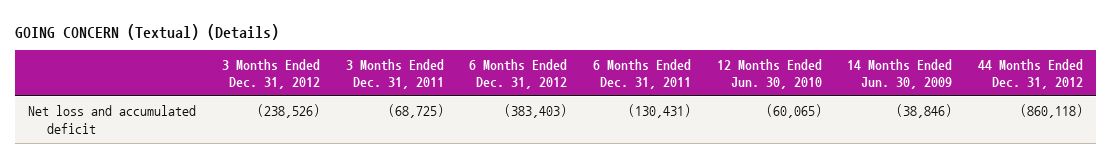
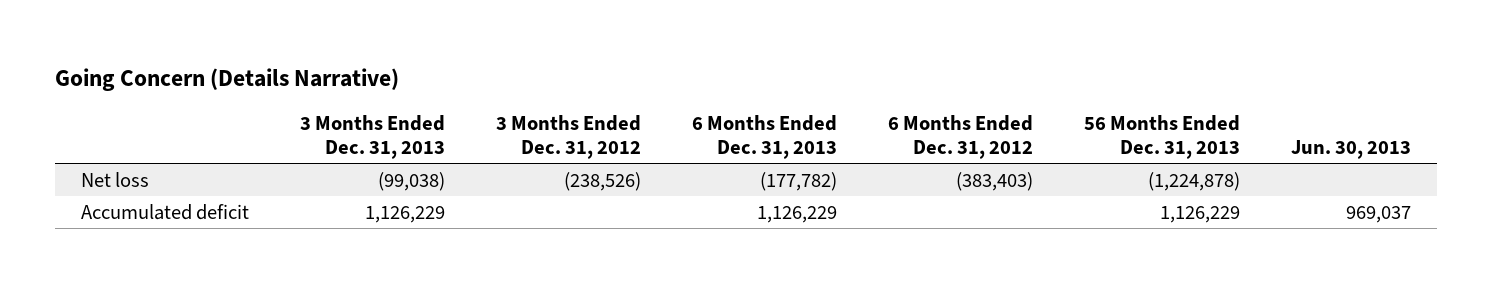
[15,23,280,40] GOING CONCERN (Textual) (Details) -> [55,68,400,92] Going Concern (Details Narrative)
[345,58,444,90] 3 Months Ended Dec. 31, 2011 -> none
[592,58,691,90] 6 Months Ended Dec. 31, 2011 -> none
[716,58,822,90] 12 Months Ended Jun. 30, 2010 -> none
[847,58,953,90] 14 Months Ended Jun. 30, 2009 -> none
[977,58,1083,90] 44 Months Ended Dec. 31, 2012 -> none
none -> [299,114,445,159] 3 Months Ended Dec. 31, 2013
none -> [691,114,837,159] 6 Months Ended Dec. 31, 2013
none -> [1083,114,1240,159] 56 Months Ended Dec. 31, 2013
none -> [1291,139,1412,159] Jun. 30, 2013
[28,105,197,135] Net loss and accumulated deficit -> [80,171,149,187] Net loss
none -> [80,203,249,220] Accumulated deficit

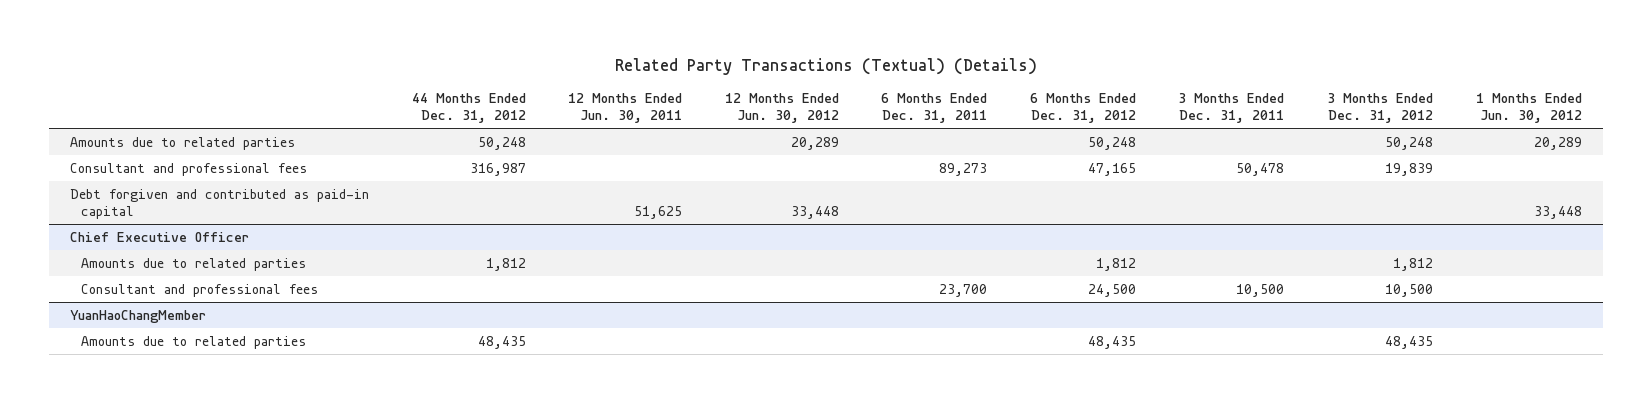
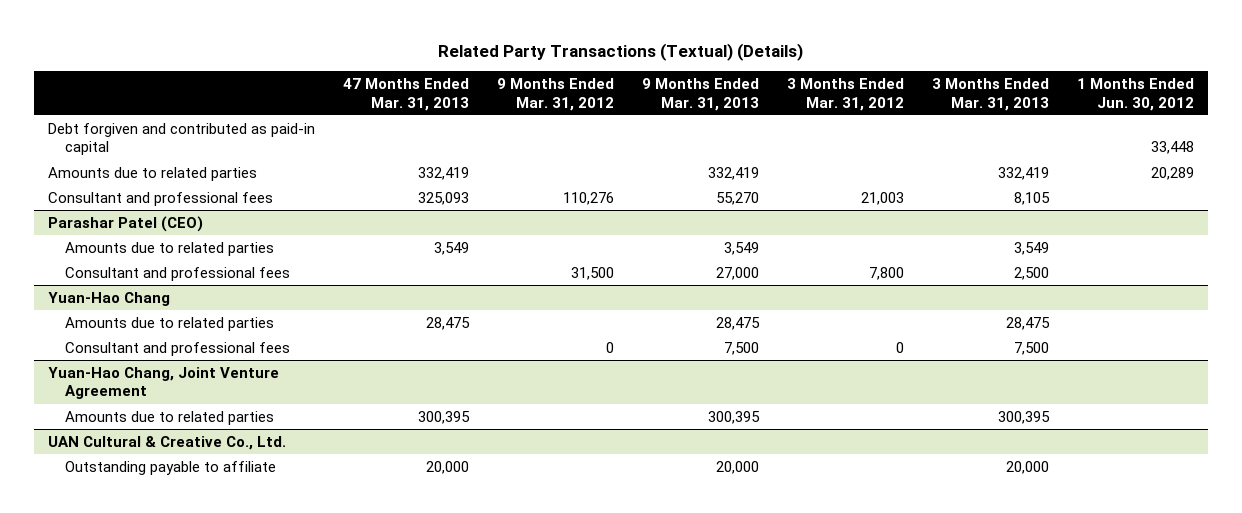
[411,93,526,124] 44 Months Ended Dec. 31, 2012 -> none
[568,93,683,124] 12 Months Ended Jun. 30, 2011 -> none
[724,93,839,124] 12 Months Ended Jun. 30, 2012 -> none
[881,93,988,124] 6 Months Ended Dec. 31, 2011 -> none
[1029,93,1136,124] 6 Months Ended Dec. 31, 2012 -> none
[1178,93,1285,124] 3 Months Ended Dec. 31, 2011 -> none
[1327,93,1434,124] 3 Months Ended Dec. 31, 2012 -> none
none -> [342,78,469,111] 47 Months Ended Mar. 31, 2013
none -> [496,78,614,111] 9 Months Ended Mar. 31, 2012
none -> [641,78,759,111] 9 Months Ended Mar. 31, 2013
none -> [787,78,905,111] 3 Months Ended Mar. 31, 2012
none -> [932,78,1050,111] 3 Months Ended Mar. 31, 2013
[70,189,370,220] Debt forgiven and contributed as paid-in capital -> [47,122,315,156] Debt forgiven and contributed as paid-in capital
[70,232,250,243] Chief Executive Officer -> none
[80,258,306,272] Amounts due to related parties -> none
[80,284,318,298] Consultant and professional fees -> none
[70,310,207,324] YuanHaoChangMember -> none
[80,336,306,350] Amounts due to related parties -> none
none -> [47,215,203,232] Parashar Patel (CEO)
none -> [65,241,275,256] Amounts due to related parties
none -> [65,266,291,281] Consultant and professional fees
none -> [47,291,170,306] Yuan-Hao Chang
none -> [65,316,275,331] Amounts due to related parties
none -> [65,341,291,356] Consultant and professional fees
none -> [47,366,279,400] Yuan-Hao Chang, Joint Venture Agreement
none -> [65,410,275,425] Amounts due to related parties
none -> [47,435,286,450] UAN Cultural & Creative Co., Ltd.
none -> [65,460,277,475] Outstanding payable to affiliate

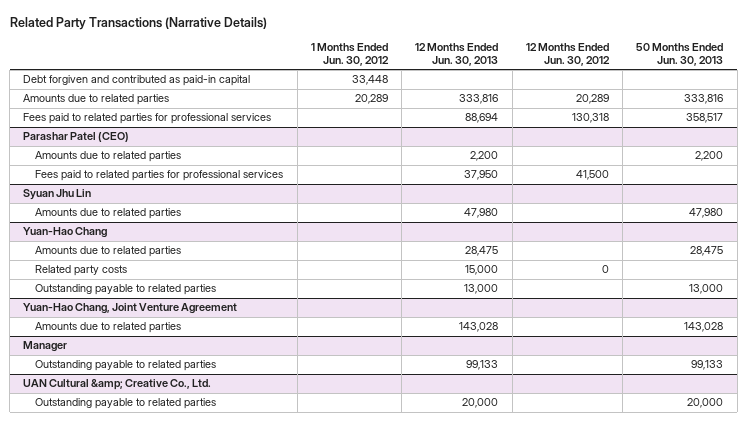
[437,42,803,61] Related Party Transactions (Textual) (Details) -> [9,16,267,30] Related Party Transactions (Narrative Details)
[342,78,469,111] 47 Months Ended Mar. 31, 2013 -> none
[496,78,614,111] 9 Months Ended Mar. 31, 2012 -> none
[641,78,759,111] 9 Months Ended Mar. 31, 2013 -> none
[787,78,905,111] 3 Months Ended Mar. 31, 2012 -> none
[932,78,1050,111] 3 Months Ended Mar. 31, 2013 -> none
none -> [415,43,499,66] 12 Months Ended Jun. 30, 2013
none -> [525,43,610,66] 12 Months Ended Jun. 30, 2012
none -> [636,43,724,66] 50 Months Ended Jun. 30, 2013
[47,191,273,206] Consultant and professional fees -> [23,113,272,125] Fees paid to related parties for professional services
[65,266,291,281] Consultant and professional fees -> [35,170,284,182] Fees paid to related parties for professional services
none -> [23,189,92,201] Syuan Jhu Lin
none -> [35,208,182,220] Amounts due to related parties
[65,341,291,356] Consultant and professional fees -> none
none -> [35,265,128,277] Related party costs
none -> [35,284,217,296] Outstanding payable to related parties
none -> [23,341,68,353] Manager
none -> [35,360,217,372] Outstanding payable to related parties
[47,435,286,450] UAN Cultural & Creative Co., Ltd. -> [23,379,212,391] UAN Cultural &amp; Creative Co., Ltd.
[65,460,277,475] Outstanding payable to affiliate -> [35,398,217,410] Outstanding payable to related parties

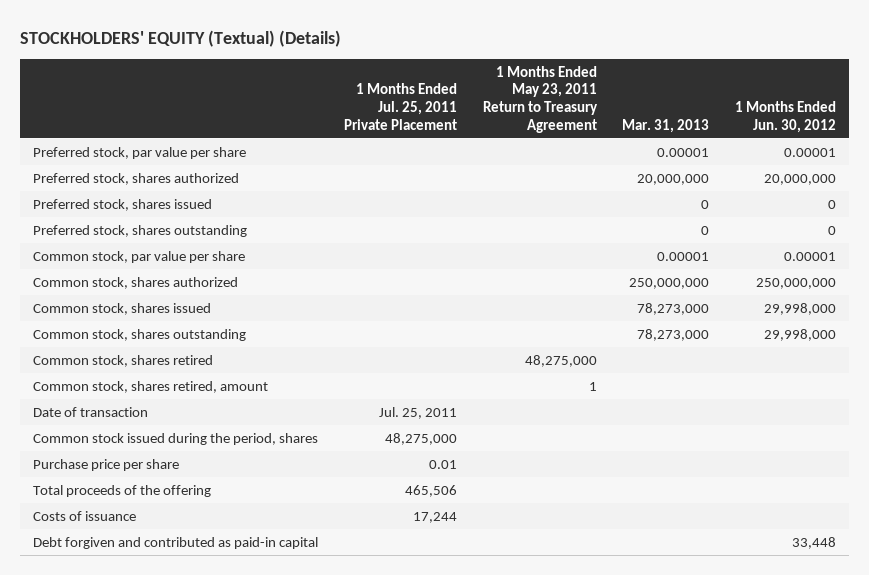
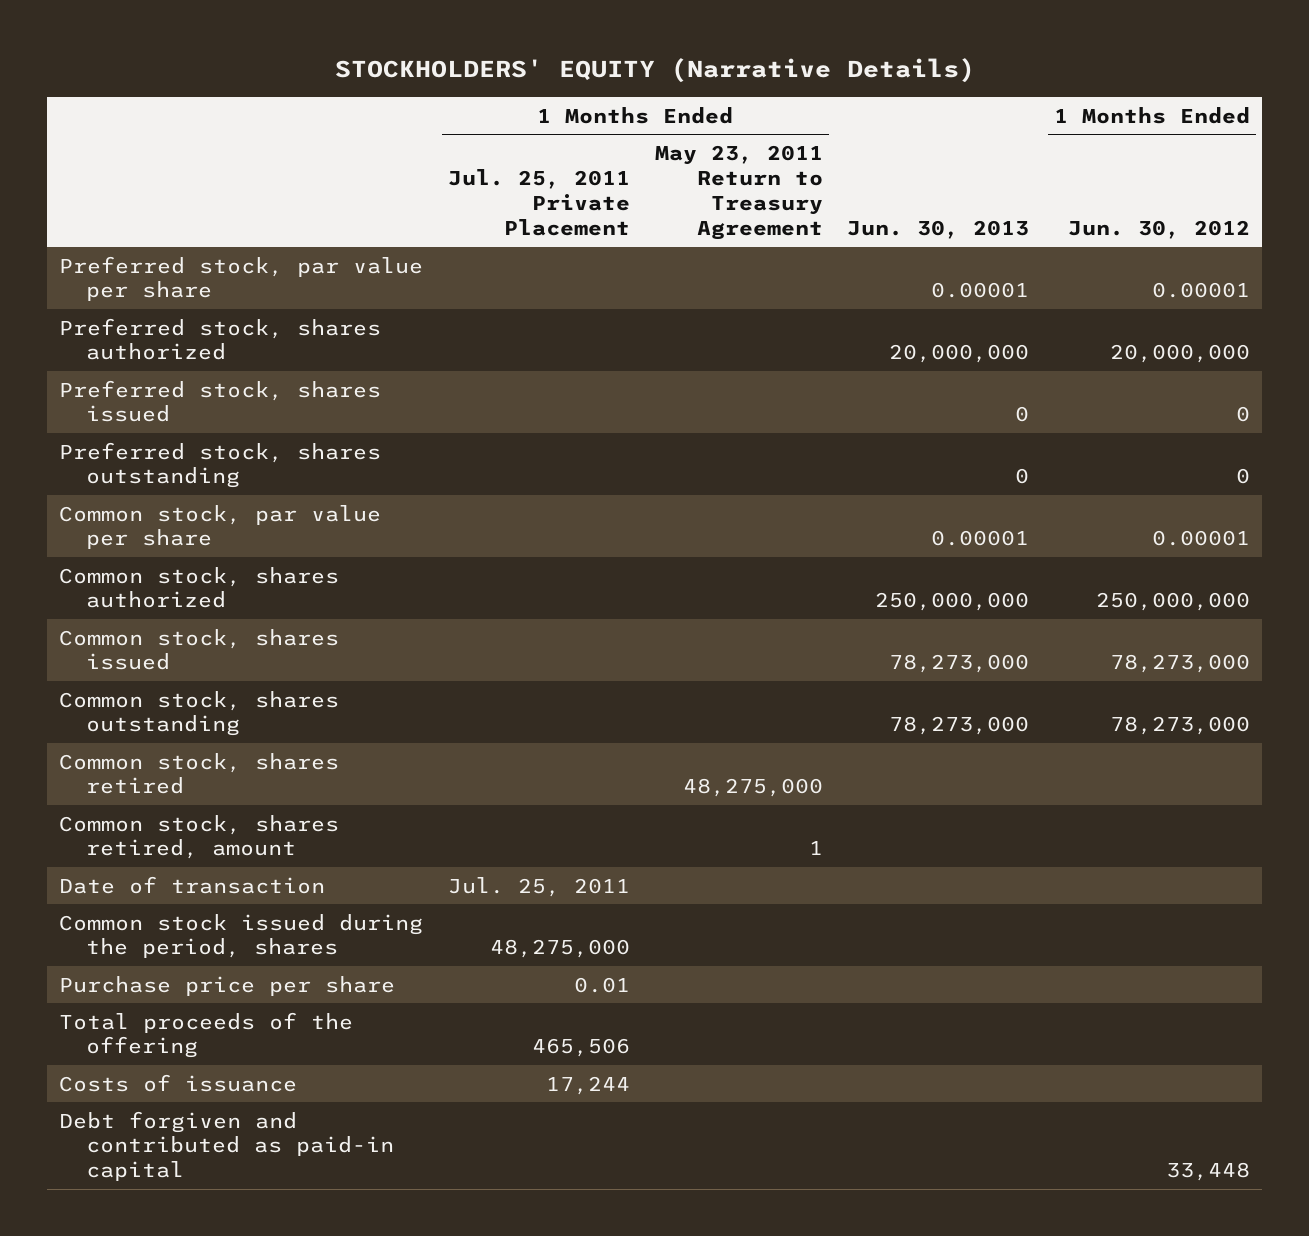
[20,29,342,47] STOCKHOLDERS' EQUITY (Textual) (Details) -> [334,58,975,84] STOCKHOLDERS' EQUITY (Narrative Details)
[622,118,710,133] Mar. 31, 2013 -> none
none -> [847,219,1030,239] Jun. 30, 2013
[764,302,837,315] 29,998,000 -> [1110,654,1251,674] 78,273,000
[764,328,837,341] 29,998,000 -> [1110,716,1251,736] 78,273,000

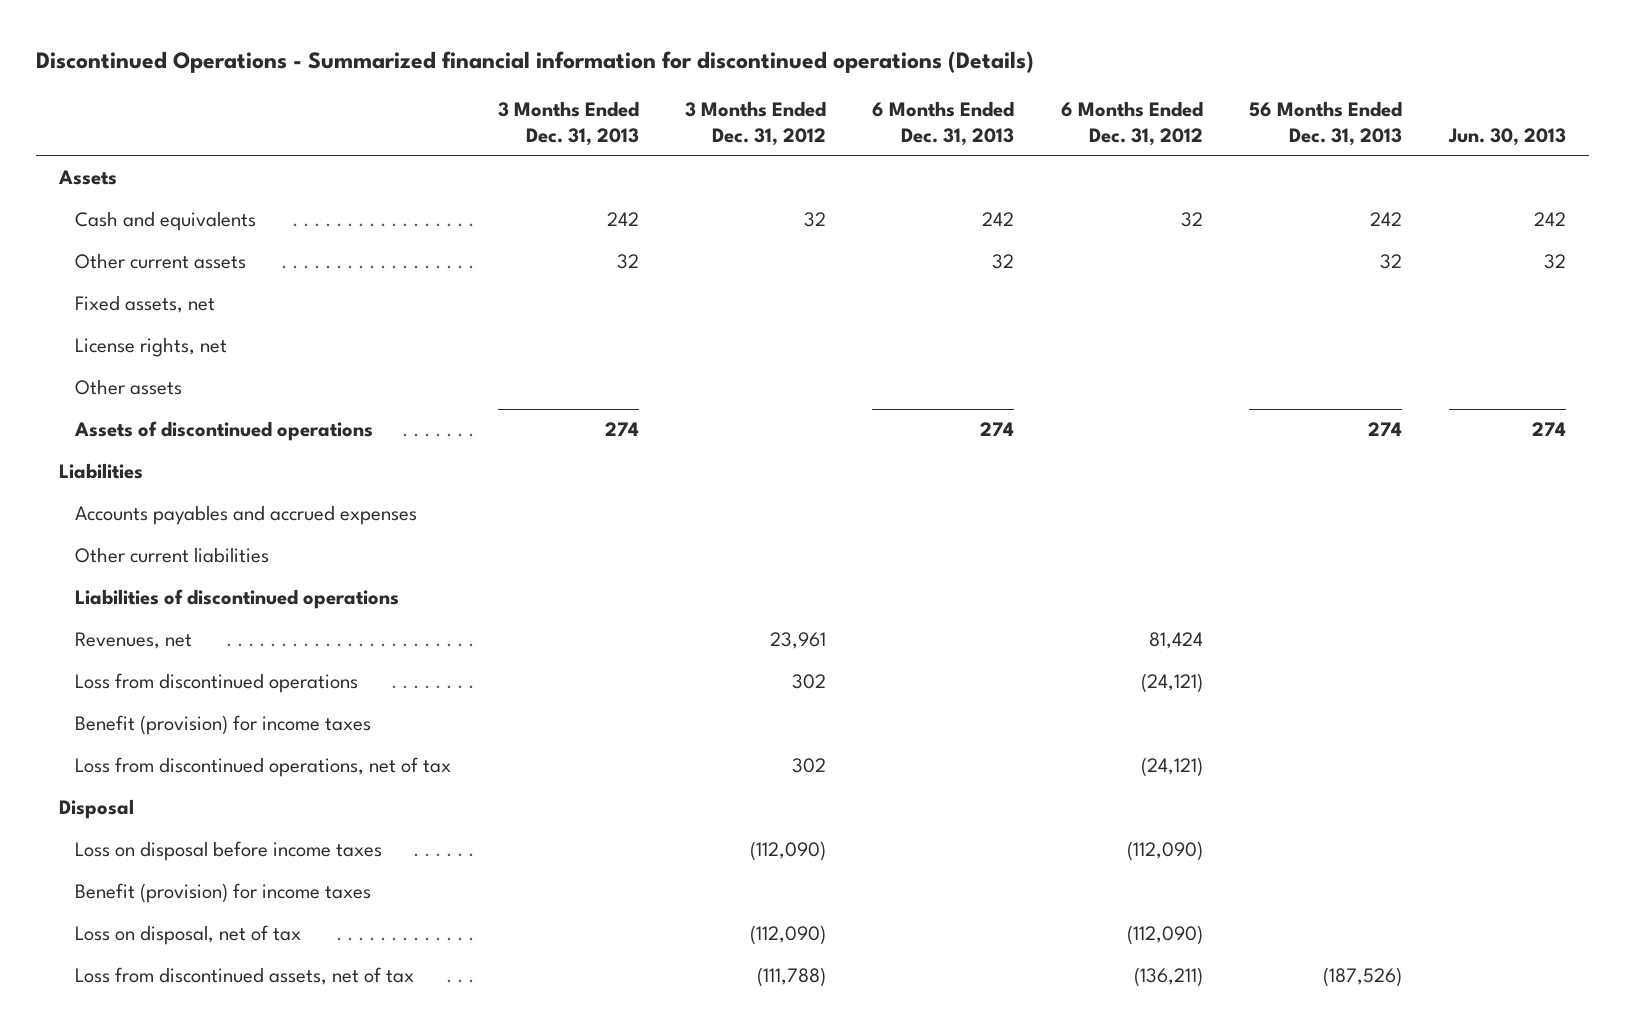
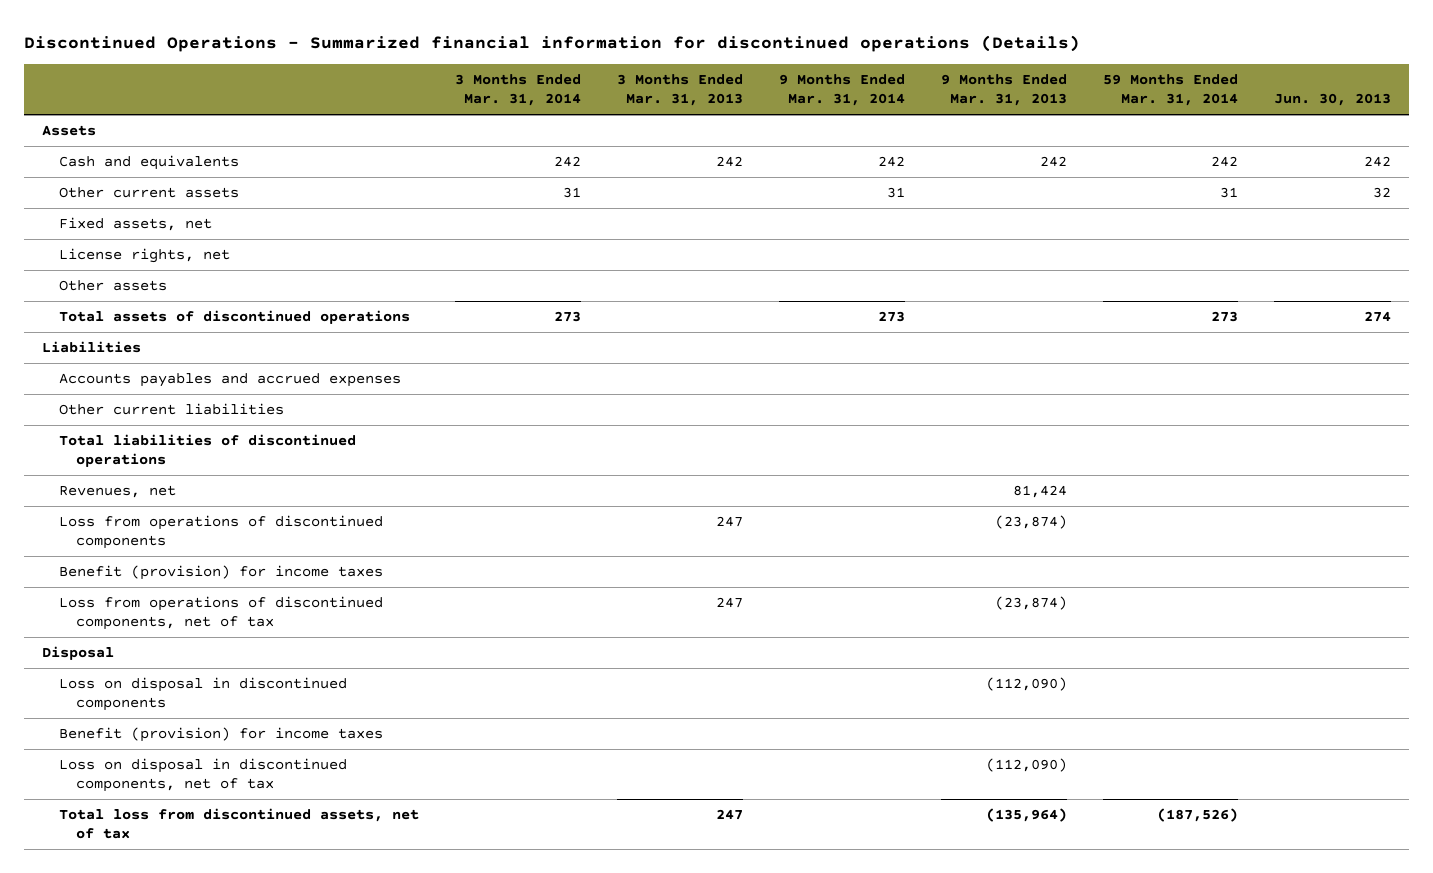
[497,100,639,146] 3 Months Ended Dec. 31, 2013 -> none
[685,100,827,146] 3 Months Ended Dec. 31, 2012 -> none
[872,100,1015,146] 6 Months Ended Dec. 31, 2013 -> none
[1060,100,1203,146] 6 Months Ended Dec. 31, 2012 -> none
[1249,100,1403,146] 56 Months Ended Dec. 31, 2013 -> none
none -> [455,73,582,107] 3 Months Ended Mar. 31, 2014
none -> [617,73,744,107] 3 Months Ended Mar. 31, 2013
none -> [779,73,906,107] 9 Months Ended Mar. 31, 2014
none -> [941,73,1068,107] 9 Months Ended Mar. 31, 2013
none -> [1103,73,1239,107] 59 Months Ended Mar. 31, 2014
[74,421,374,442] Assets of discontinued operations -> [59,310,411,325] Total assets of discontinued operations
[75,589,400,610] Liabilities of discontinued operations -> [59,434,357,468] Total liabilities of discontinued operations
[75,673,359,694] Loss from discontinued operations -> [59,515,384,550] Loss from operations of discontinued components
[75,757,452,778] Loss from discontinued operations, net of tax -> [59,596,384,631] Loss from operations of discontinued components, net of tax
[75,841,383,862] Loss on disposal before income taxes -> [59,677,348,712] Loss on disposal in discontinued components
[75,925,302,946] Loss on disposal, net of tax -> [59,758,348,793] Loss on disposal in discontinued components, net of tax
[75,967,415,986] Loss from discontinued assets, net of tax -> [59,808,420,840] Total loss from discontinued assets, net of tax

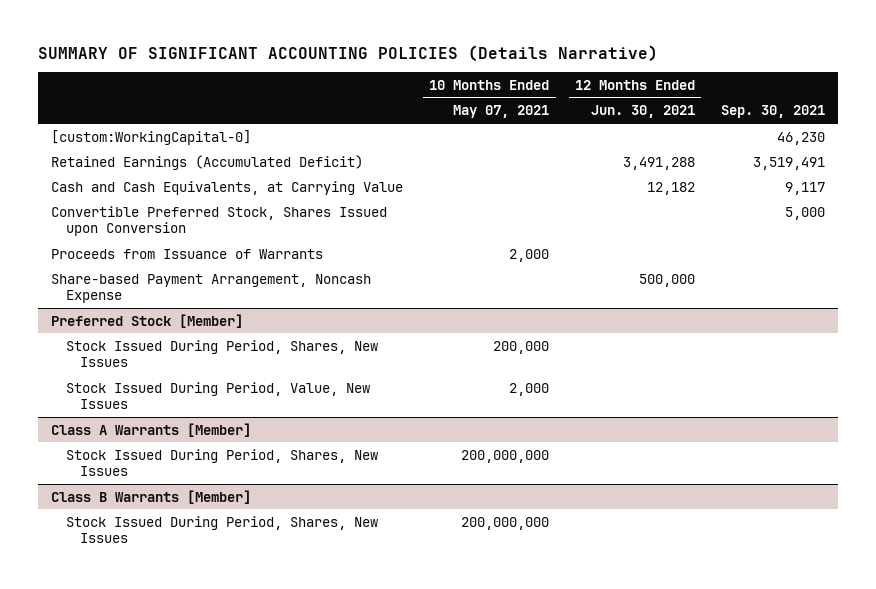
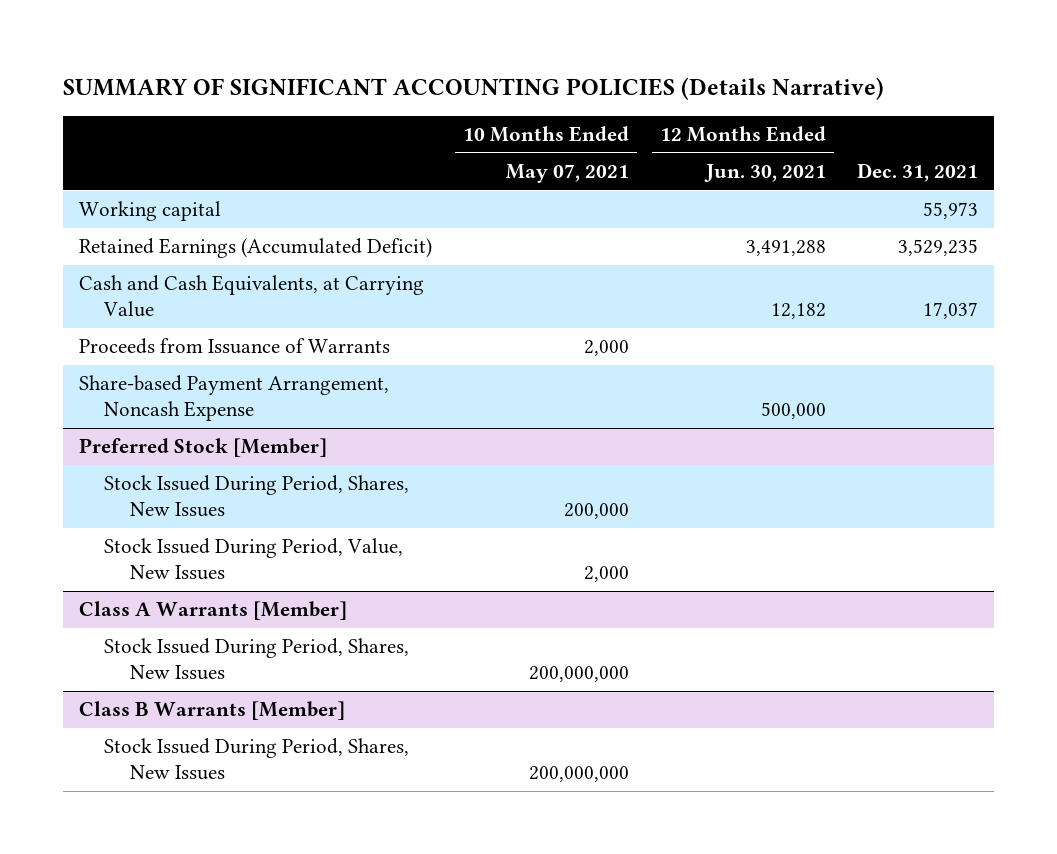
[720,105,825,119] Sep. 30, 2021 -> none
none -> [857,162,979,182] Dec. 31, 2021
[51,129,252,145] [custom:WorkingCapital-0] -> [78,201,221,222] Working capital
[51,205,388,236] Convertible Preferred Stock, Shares Issued upon Conversion -> none

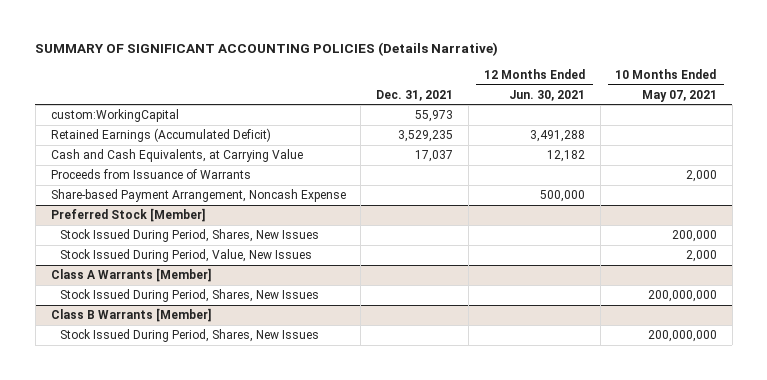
[78,201,221,222] Working capital -> [50,108,179,122] custom:WorkingCapital

